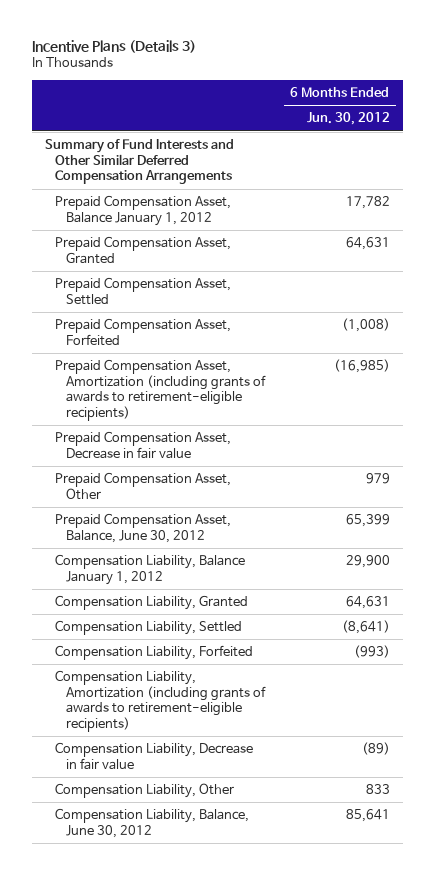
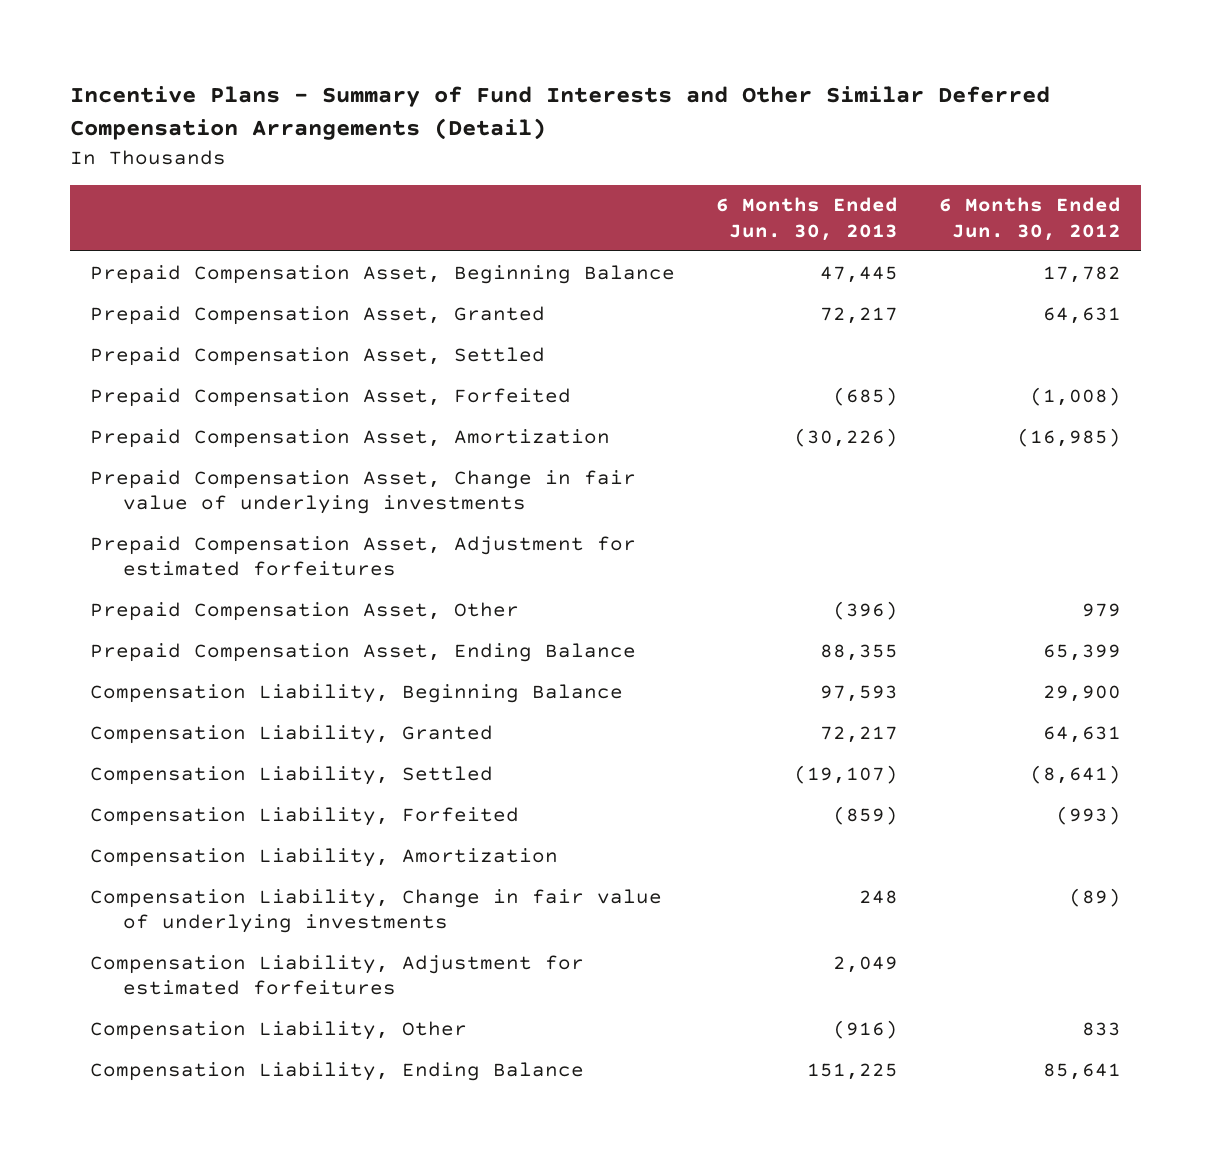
[31,39,196,53] Incentive Plans (Details 3) -> [69,86,1050,141] Incentive Plans - Summary of Fund Interests and Other Similar Deferred Compensation Arrangements (Detail)
none -> [715,197,898,241] 6 Months Ended Jun. 30, 2013
[44,139,234,185] Summary of Fund Interests and Other Similar Deferred Compensation Arrangements -> none
[55,195,232,226] Prepaid Compensation Asset, Balance January 1, 2012 -> [90,264,676,284] Prepaid Compensation Asset, Beginning Balance
[55,359,266,421] Prepaid Compensation Asset, Amortization (including grants of awards to retirement-eligible recipients) -> [90,428,611,448] Prepaid Compensation Asset, Amortization
[55,431,232,459] Prepaid Compensation Asset, Decrease in fair value -> [90,469,637,515] Prepaid Compensation Asset, Change in fair value of underlying investments
none -> [90,535,637,577] Prepaid Compensation Asset, Adjustment for estimated forfeitures
[55,513,232,543] Prepaid Compensation Asset, Balance, June 30, 2012 -> [90,642,637,662] Prepaid Compensation Asset, Ending Balance
[55,554,246,585] Compensation Liability, Balance January 1, 2012 -> [90,683,624,703] Compensation Liability, Beginning Balance
[55,670,266,732] Compensation Liability, Amortization (including grants of awards to retirement-eligible recipients) -> [90,847,559,867] Compensation Liability, Amortization
[55,742,254,770] Compensation Liability, Decrease in fair value -> [90,888,663,934] Compensation Liability, Change in fair value of underlying investments
none -> [90,954,585,996] Compensation Liability, Adjustment for estimated forfeitures
[55,808,250,838] Compensation Liability, Balance, June 30, 2012 -> [90,1061,585,1081] Compensation Liability, Ending Balance

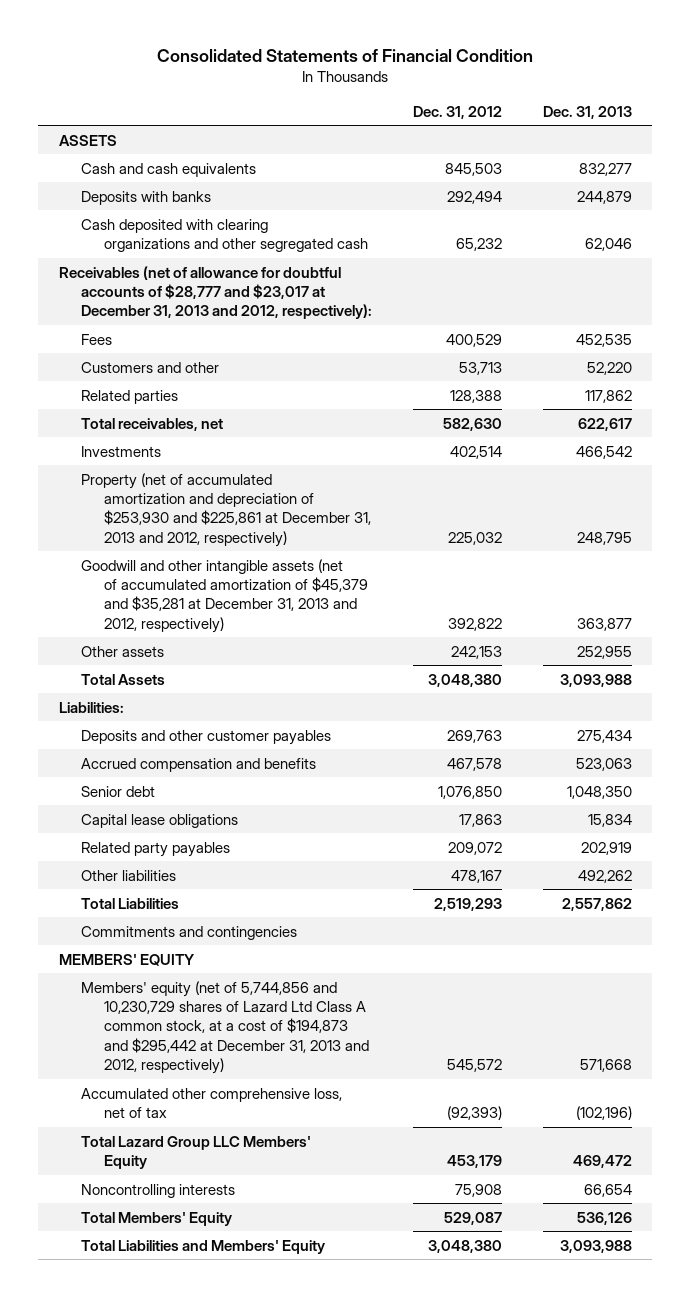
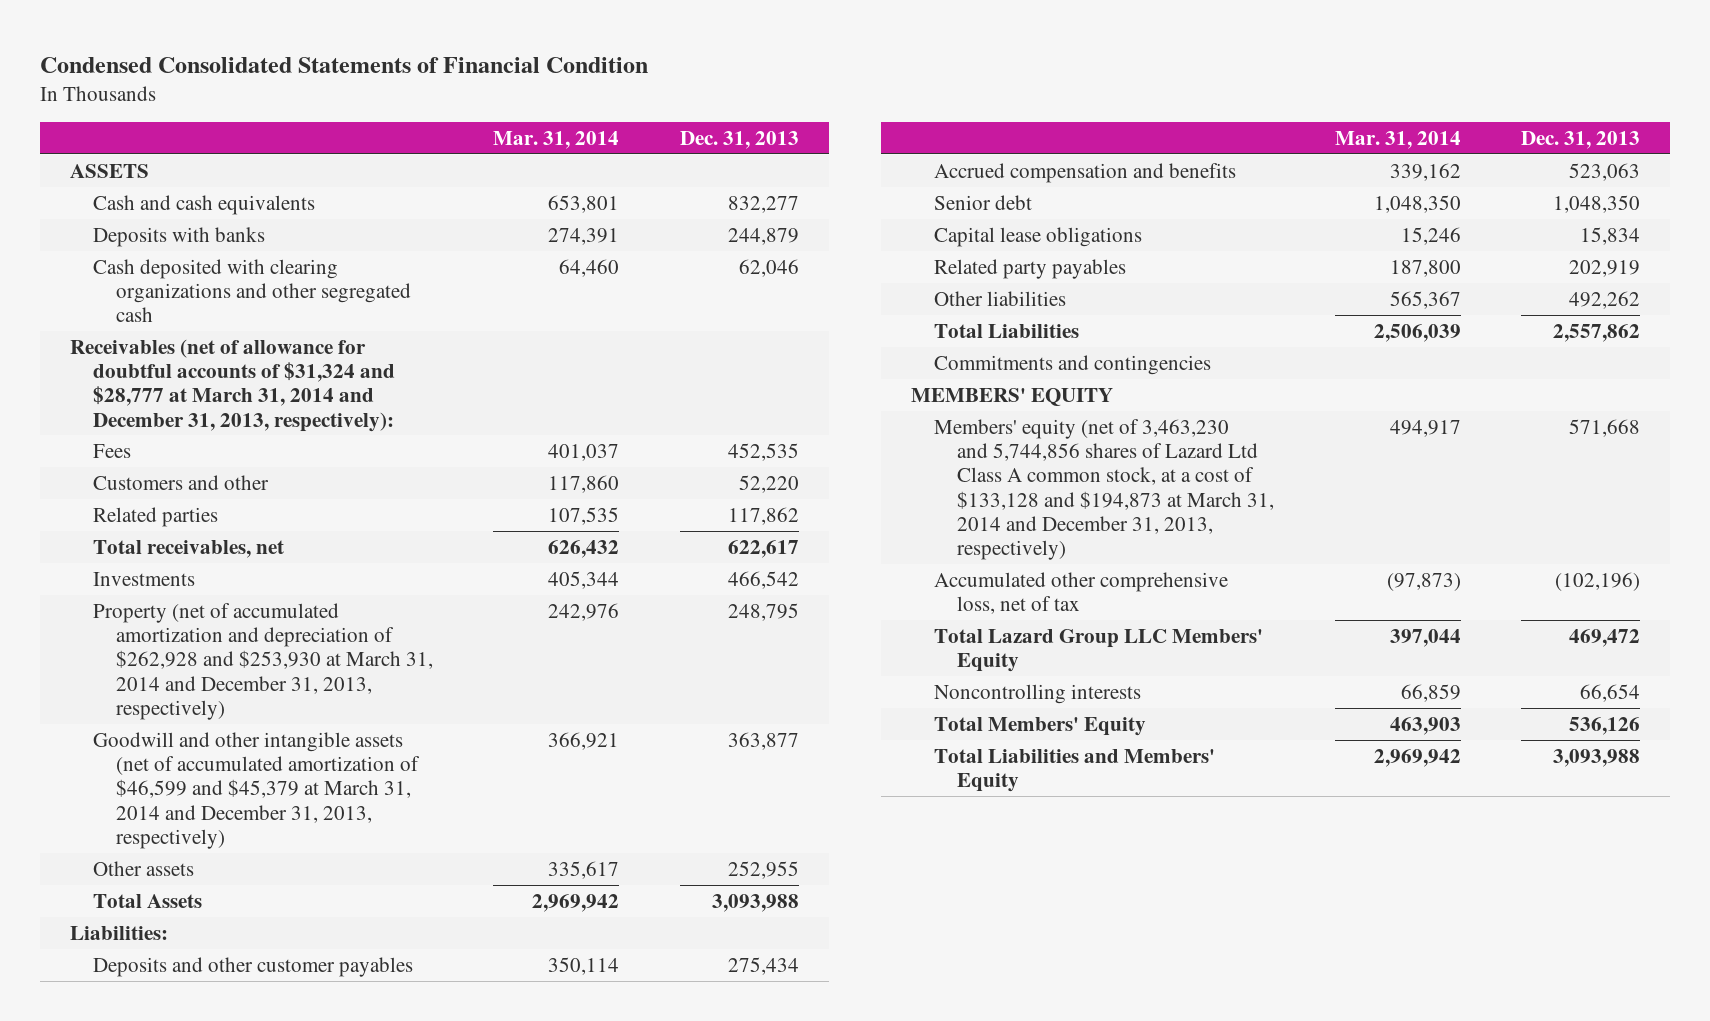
[157,48,534,62] Consolidated Statements of Financial Condition -> [40,56,649,73] Condensed Consolidated Statements of Financial Condition
[412,105,502,119] Dec. 31, 2012 -> none
none -> [493,130,620,149] Mar. 31, 2014
[58,265,373,320] Receivables (net of allowance for doubtful accounts of $28,777 and $23,017 at December 31, 2013 and 2012, respectively): -> [70,338,396,432] Receivables (net of allowance for doubtful accounts of $31,324 and $28,777 at March 31, 2014 and December 31, 2013, respectively):
[81,472,372,547] Property (net of accumulated amortization and depreciation of $253,930 and $225,861 at December 31, 2013 and 2012, respectively) -> [93,602,434,720] Property (net of accumulated amortization and depreciation of $262,928 and $253,930 at March 31, 2014 and December 31, 2013, respectively)
[81,558,369,633] Goodwill and other intangible assets (net of accumulated amortization of $45,379 and $35,281 at December 31, 2013 and 2012, respectively) -> [93,731,421,849] Goodwill and other intangible assets (net of accumulated amortization of $46,599 and $45,379 at March 31, 2014 and December 31, 2013, respectively)
[81,980,370,1075] Members' equity (net of 5,744,856 and 10,230,729 shares of Lazard Ltd Class A common stock, at a cost of $194,873 and $295,442 at December 31, 2013 and 2012, respectively) -> [934,418,1275,561] Members' equity (net of 3,463,230 and 5,744,856 shares of Lazard Ltd Class A common stock, at a cost of $133,128 and $194,873 at March 31, 2014 and December 31, 2013, respectively)

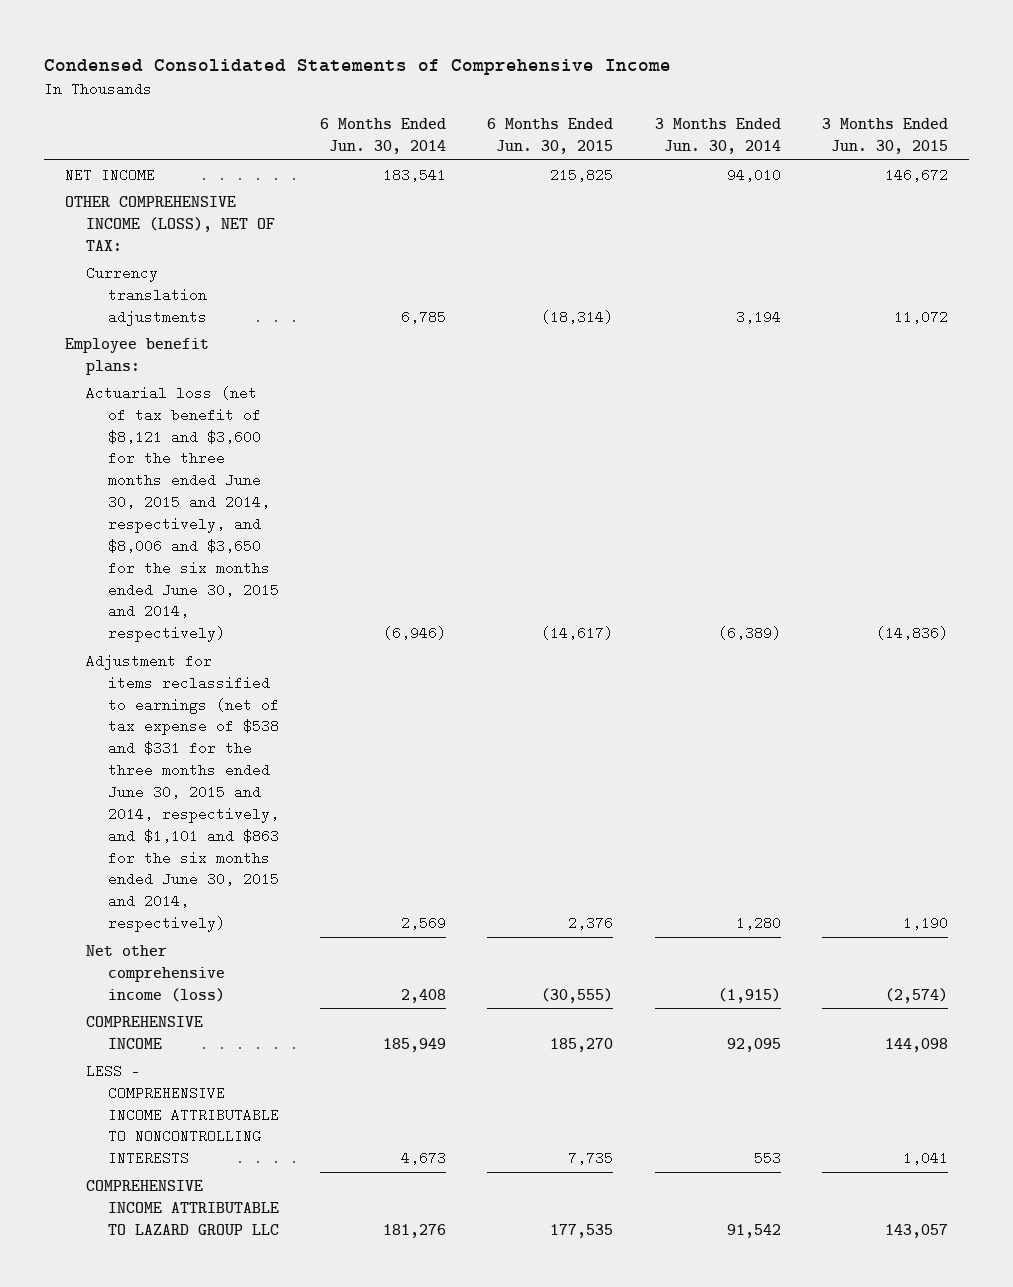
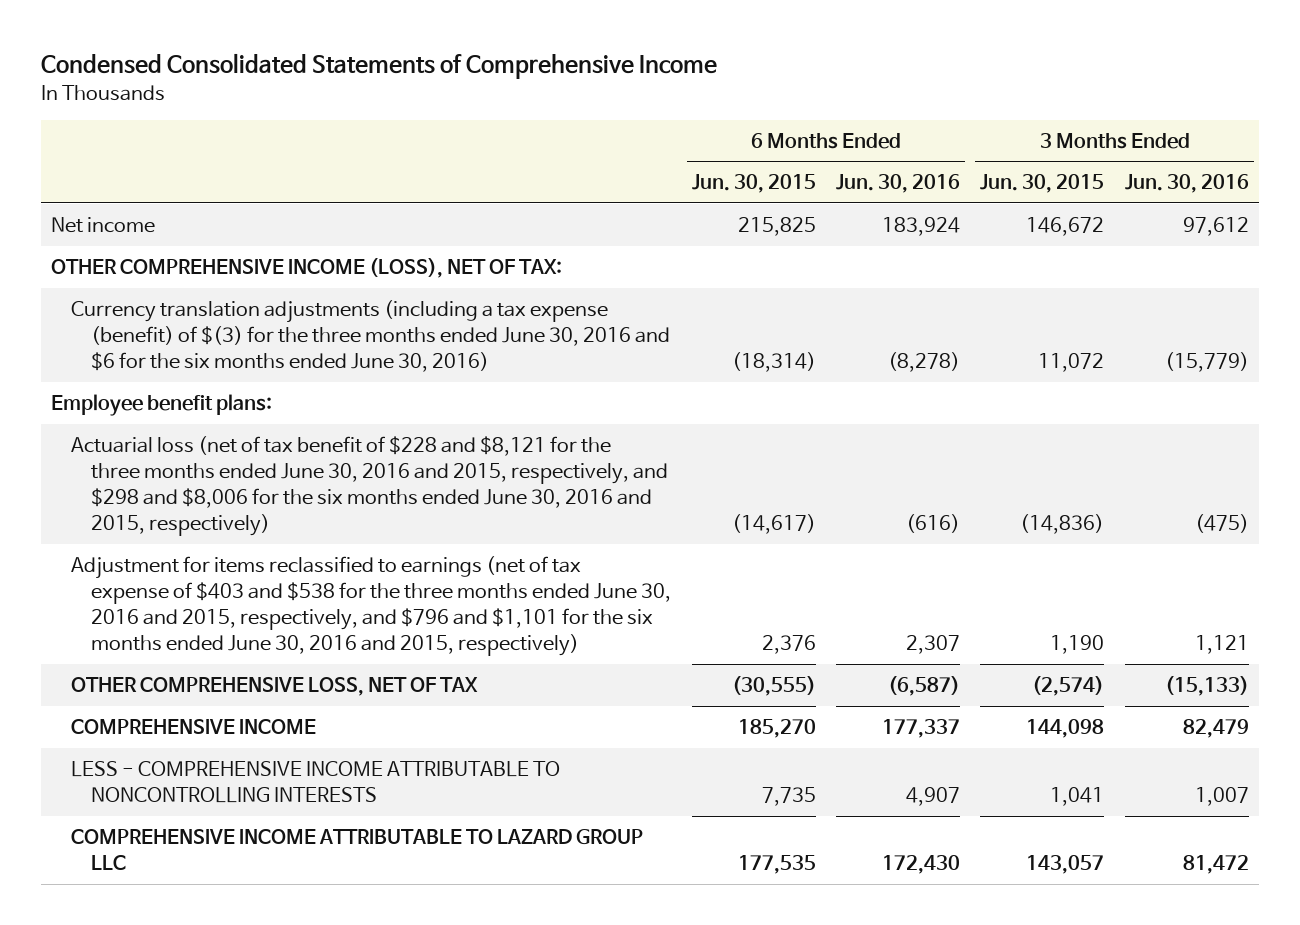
[320,118,447,155] 6 Months Ended Jun. 30, 2014 -> none
[654,118,781,155] 3 Months Ended Jun. 30, 2014 -> none
none -> [836,174,961,194] Jun. 30, 2016
none -> [1124,174,1249,194] Jun. 30, 2016
[64,167,155,182] NET INCOME -> [51,217,156,234] Net income
[86,265,207,326] Currency translation adjustments -> [71,300,671,373] Currency translation adjustments (including a tax expense (benefit) of $(3) for the three months ended June 30, 2016 and $6 for the six months ended June 30, 2016)
[86,385,279,643] Actuarial loss (net of tax benefit of $8,121 and $3,600 for the three months ended June 30, 2015 and 2014, respectively, and $8,006 and $3,650 for the six months ended June 30, 2015 and 2014, respectively) -> [71,436,669,537] Actuarial loss (net of tax benefit of $228 and $8,121 for the three months ended June 30, 2016 and 2015, respectively, and $298 and $8,006 for the six months ended June 30, 2016 and 2015, respectively)
[86,653,279,933] Adjustment for items reclassified to earnings (net of tax expense of $538 and $331 for the three months ended June 30, 2015 and 2014, respectively, and $1,101 and $863 for the six months ended June 30, 2015 and 2014, respectively) -> [71,556,672,657] Adjustment for items reclassified to earnings (net of tax expense of $403 and $538 for the three months ended June 30, 2016 and 2015, respectively, and $796 and $1,101 for the six months ended June 30, 2016 and 2015, respectively)
[86,944,225,1002] Net other comprehensive income (loss) -> [71,677,479,697] OTHER COMPREHENSIVE LOSS, NET OF TAX

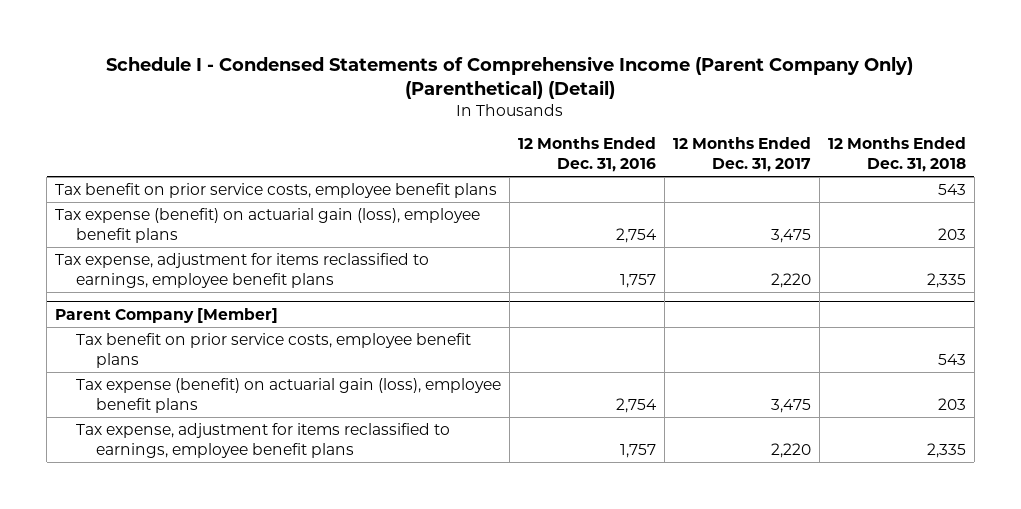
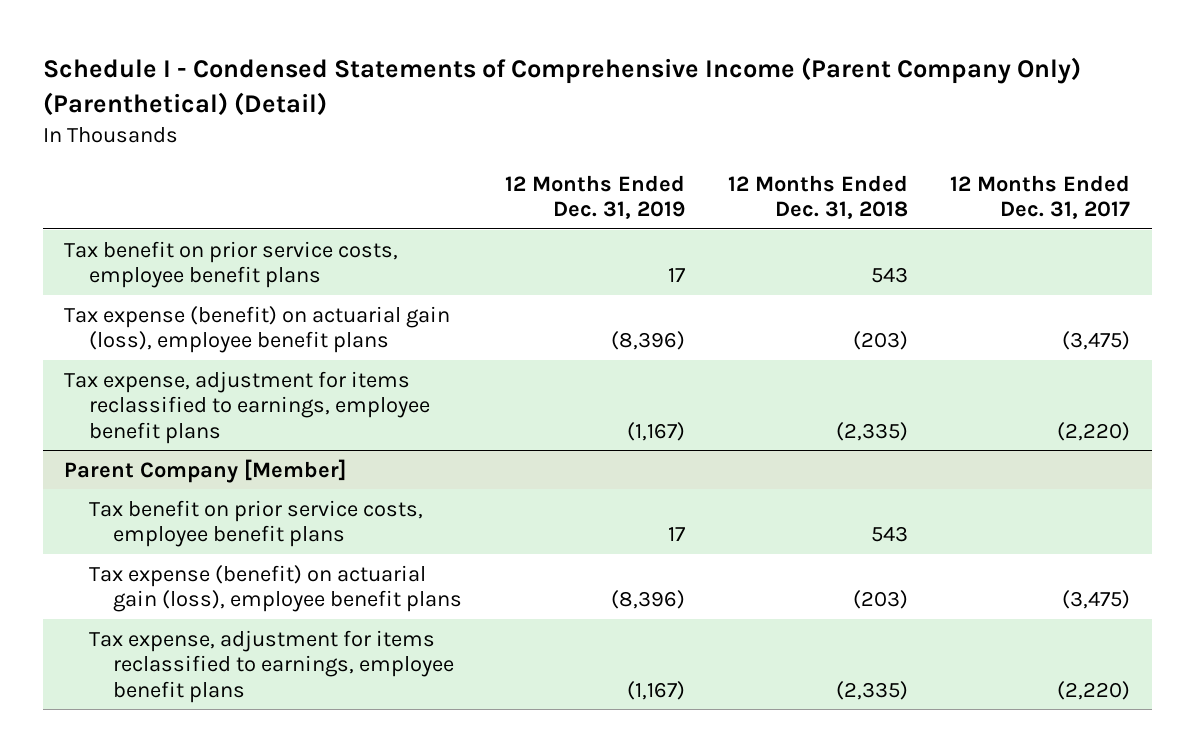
[517,137,656,172] 12 Months Ended Dec. 31, 2016 -> none
none -> [504,174,685,220] 12 Months Ended Dec. 31, 2019
[770,228,811,243] 3,475 -> [1062,331,1131,351] (3,475)
[937,227,966,240] 203 -> [852,331,908,351] (203)
[770,272,811,288] 2,220 -> [1057,421,1131,441] (2,220)
[926,272,966,288] 2,335 -> [835,421,908,441] (2,335)
[770,398,811,413] 3,475 -> [1062,590,1131,610] (3,475)
[937,397,966,410] 203 -> [852,590,908,610] (203)
[770,442,811,458] 2,220 -> [1057,680,1131,700] (2,220)
[926,442,966,458] 2,335 -> [835,680,908,700] (2,335)

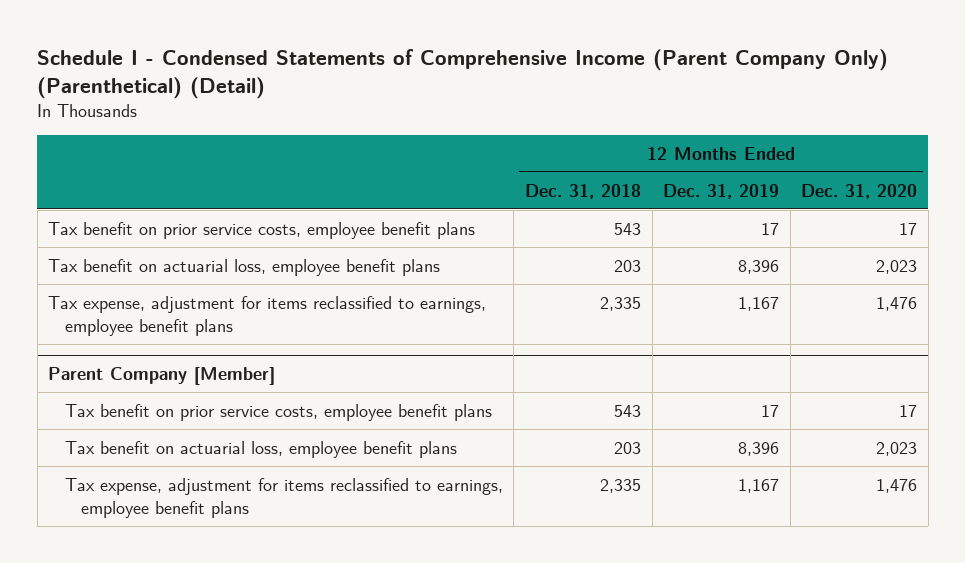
[950,174,1131,220] 12 Months Ended Dec. 31, 2017 -> none
none -> [801,183,918,199] Dec. 31, 2020
[64,305,451,354] Tax expense (benefit) on actuarial gain (loss), employee benefit plans -> [48,258,441,276] Tax benefit on actuarial loss, employee benefit plans
[610,331,685,351] (8,396) -> [738,259,780,274] 8,396
[852,331,908,351] (203) -> [613,259,641,272] 203
[626,421,685,441] (1,167) -> [738,296,780,311] 1,167
[835,421,908,441] (2,335) -> [599,296,641,311] 2,335
[88,564,462,613] Tax expense (benefit) on actuarial gain (loss), employee benefit plans -> [64,440,457,458] Tax benefit on actuarial loss, employee benefit plans
[610,590,685,610] (8,396) -> [738,441,780,456] 8,396
[852,590,908,610] (203) -> [613,441,641,454] 203
[626,680,685,700] (1,167) -> [738,478,780,493] 1,167
[835,680,908,700] (2,335) -> [599,478,641,493] 2,335

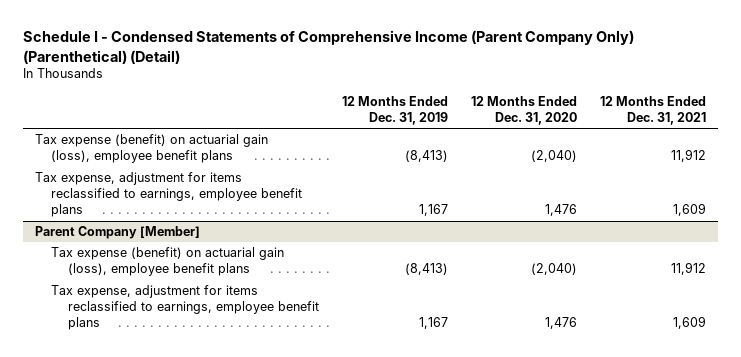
[524,183,641,199] Dec. 31, 2018 -> none
none -> [600,96,707,126] 12 Months Ended Dec. 31, 2021
[48,221,476,239] Tax benefit on prior service costs, employee benefit plans -> none
[48,258,441,276] Tax benefit on actuarial loss, employee benefit plans -> [34,134,268,164] Tax expense (benefit) on actuarial gain (loss), employee benefit plans
[738,259,780,274] 8,396 -> [404,150,448,163] (8,413)
[876,259,918,274] 2,023 -> [531,150,578,163] (2,040)
[64,403,492,421] Tax benefit on prior service costs, employee benefit plans -> none
[64,440,457,458] Tax benefit on actuarial loss, employee benefit plans -> [51,247,285,277] Tax expense (benefit) on actuarial gain (loss), employee benefit plans
[738,441,780,456] 8,396 -> [404,263,448,276] (8,413)
[876,441,918,456] 2,023 -> [531,263,578,276] (2,040)

